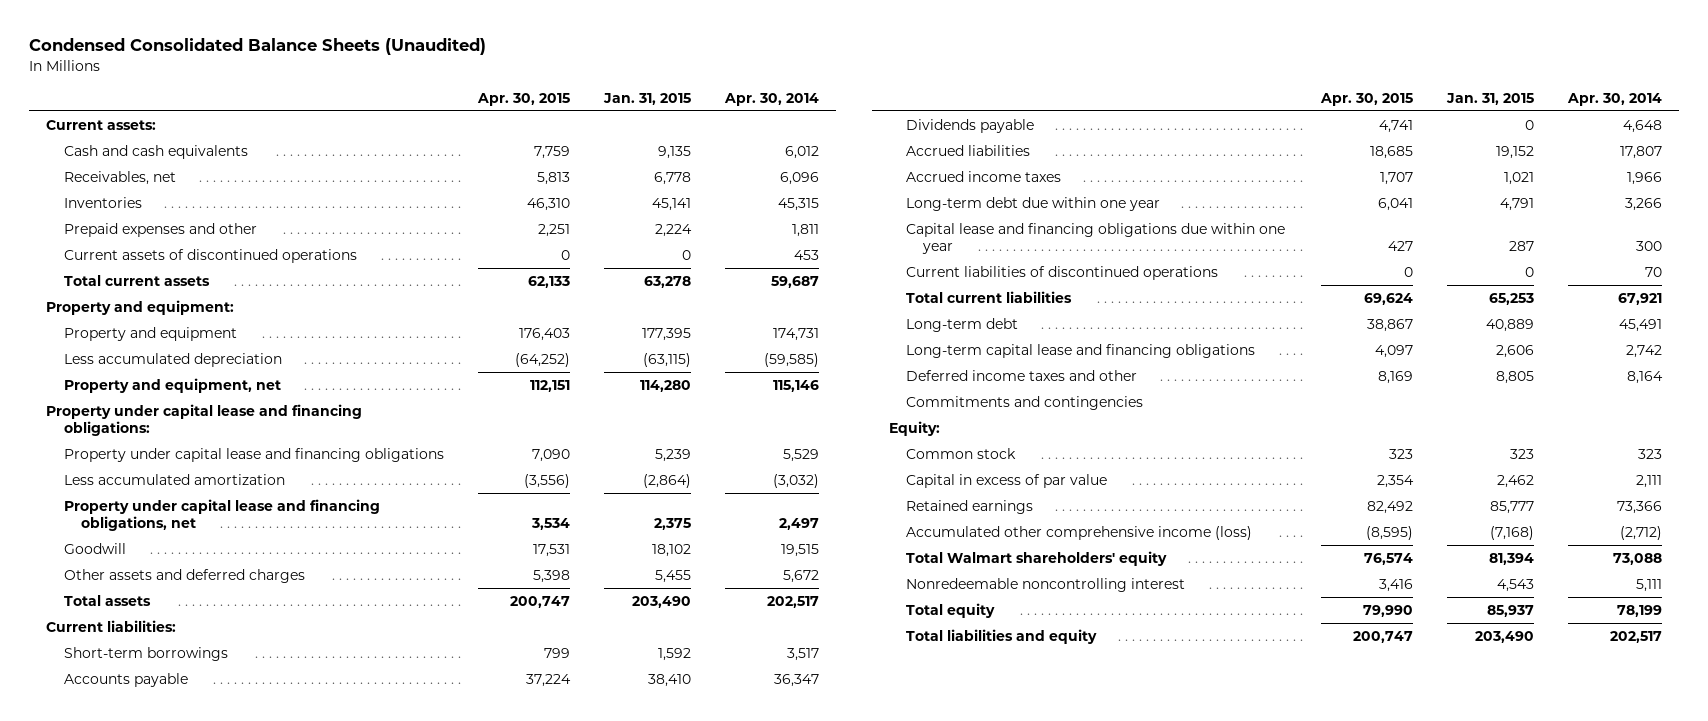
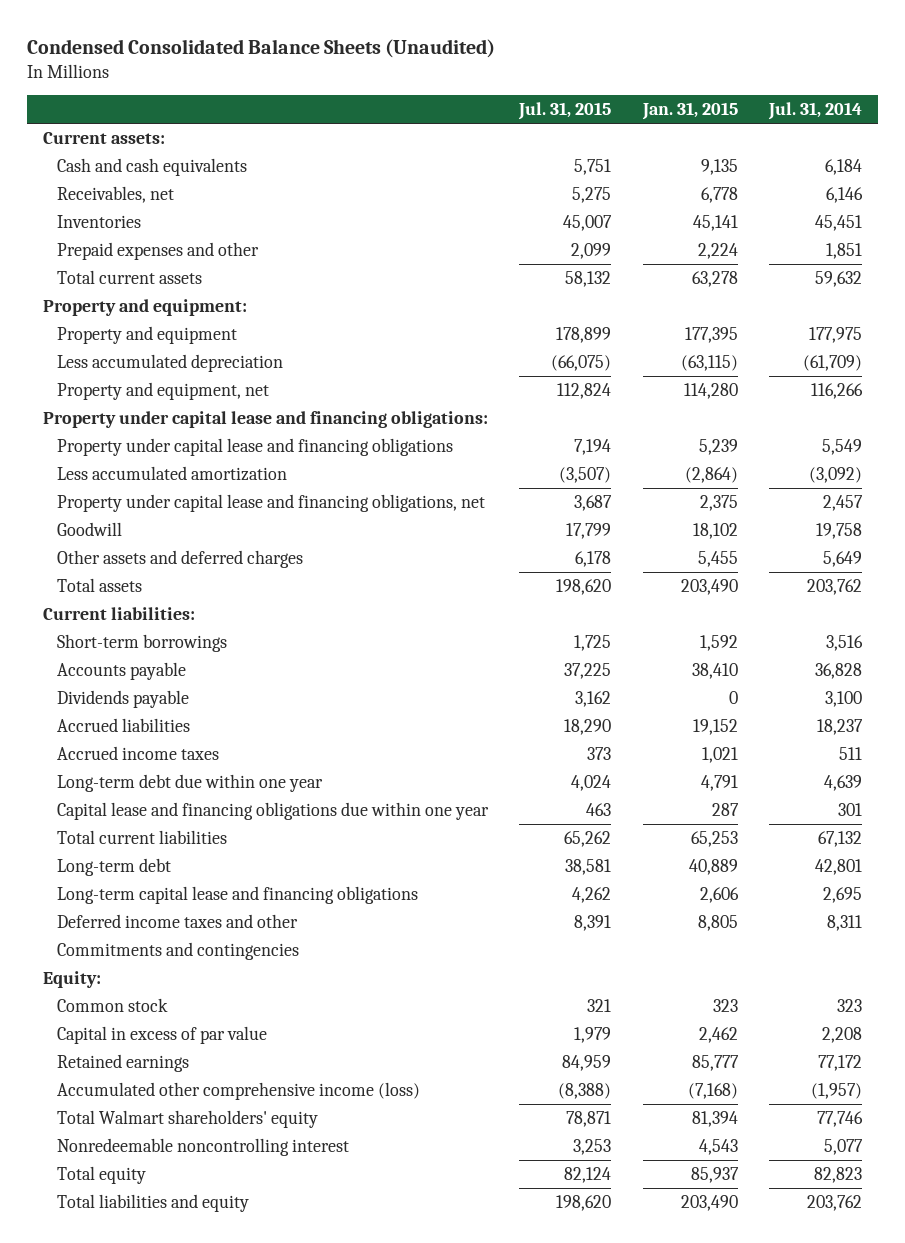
[476,92,570,106] Apr. 30, 2015 -> none
[724,92,820,106] Apr. 30, 2014 -> none
none -> [518,102,612,121] Jul. 31, 2015
none -> [768,102,863,121] Jul. 31, 2014
[63,248,357,263] Current assets of discontinued operations -> none
[906,265,1219,280] Current liabilities of discontinued operations -> none

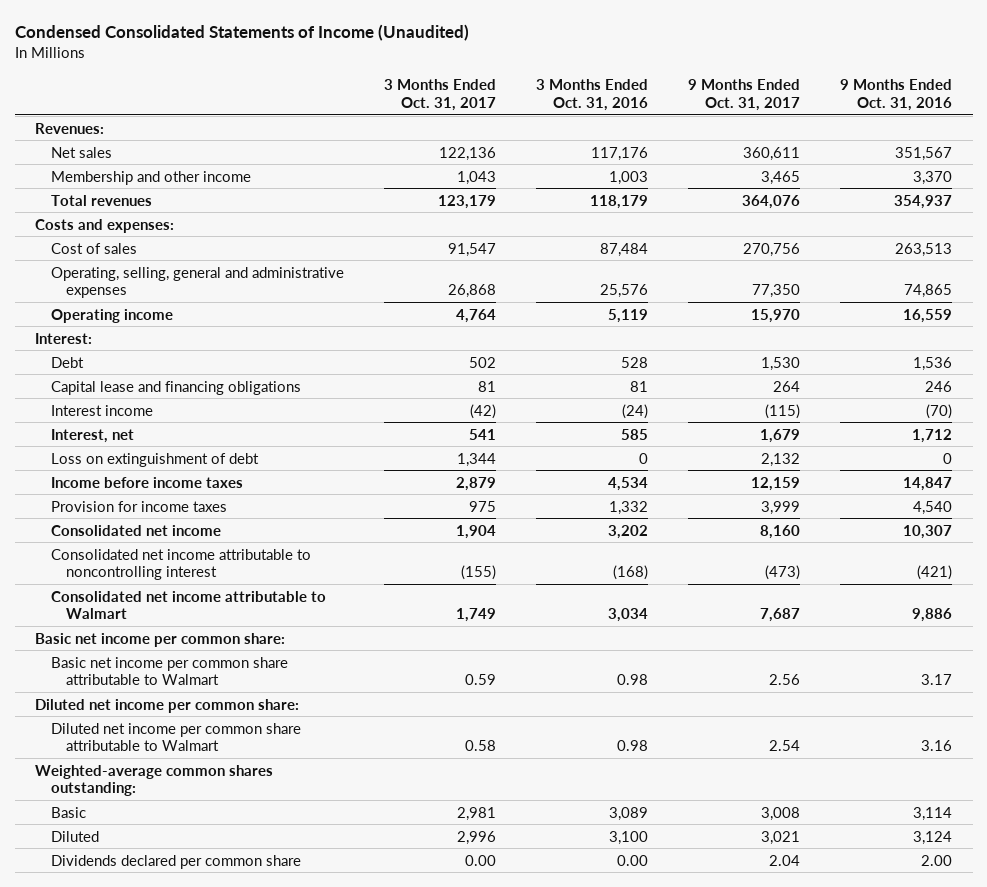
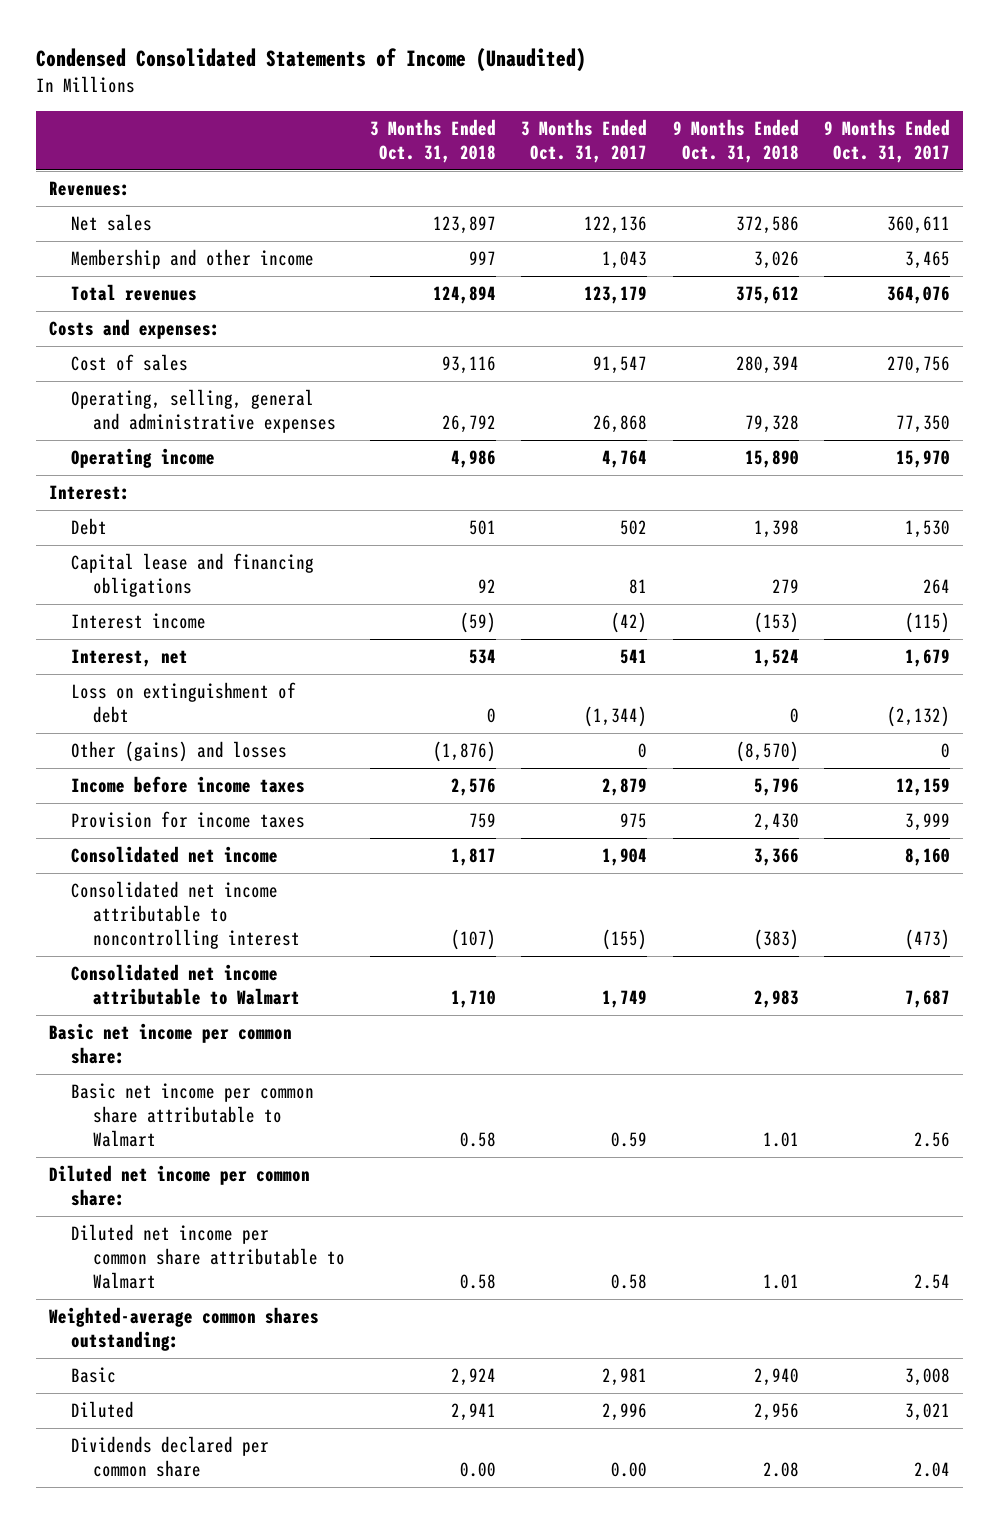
[536,79,649,112] 3 Months Ended Oct. 31, 2016 -> none
[840,79,953,112] 9 Months Ended Oct. 31, 2016 -> none
none -> [370,119,497,164] 3 Months Ended Oct. 31, 2018
none -> [672,119,799,164] 9 Months Ended Oct. 31, 2018
[456,452,496,467] 1,344 -> [584,706,648,728] (1,344)
[761,452,801,467] 2,132 -> [886,706,950,728] (2,132)
none -> [70,741,287,763] Other (gains) and losses

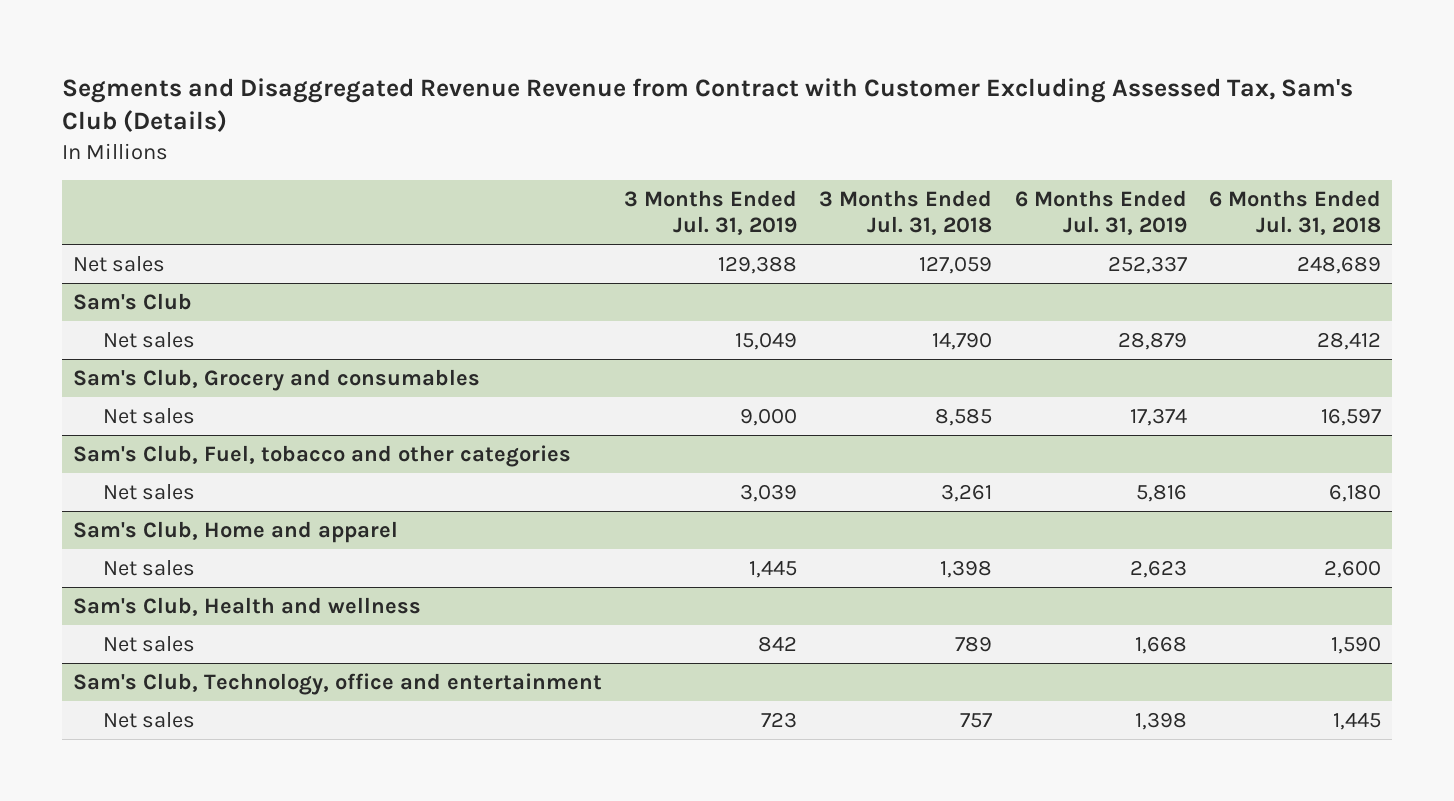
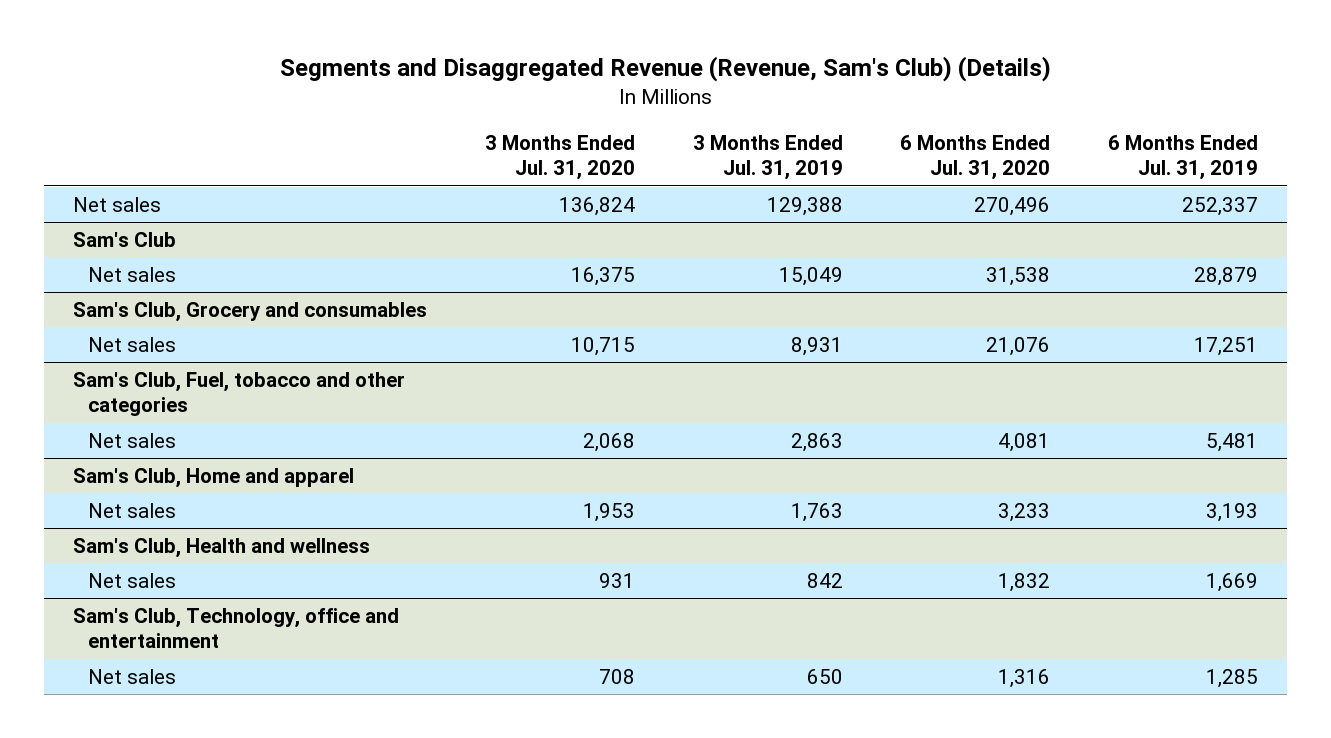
[61,77,1353,133] Segments and Disaggregated Revenue Revenue from Contract with Customer Excluding Assessed Tax, Sam's Club (Details) -> [279,56,1051,83] Segments and Disaggregated Revenue (Revenue, Sam's Club) (Details)
[819,190,993,236] 3 Months Ended Jul. 31, 2018 -> none
[1208,190,1381,236] 6 Months Ended Jul. 31, 2018 -> none
none -> [484,134,635,181] 3 Months Ended Jul. 31, 2020
none -> [900,134,1051,181] 6 Months Ended Jul. 31, 2020
[740,407,798,426] 9,000 -> [790,336,843,356] 8,931
[1129,407,1187,426] 17,374 -> [1194,336,1259,356] 17,251
[740,483,798,502] 3,039 -> [790,432,843,452] 2,863
[1135,483,1187,502] 5,816 -> [1206,432,1259,452] 5,481
[749,559,798,578] 1,445 -> [790,502,843,522] 1,763
[1129,559,1187,578] 2,623 -> [1206,502,1259,522] 3,193
[1134,635,1187,654] 1,668 -> [1206,572,1259,592] 1,669
[761,711,798,728] 723 -> [806,668,843,684] 650
[1134,711,1187,730] 1,398 -> [1206,668,1259,688] 1,285

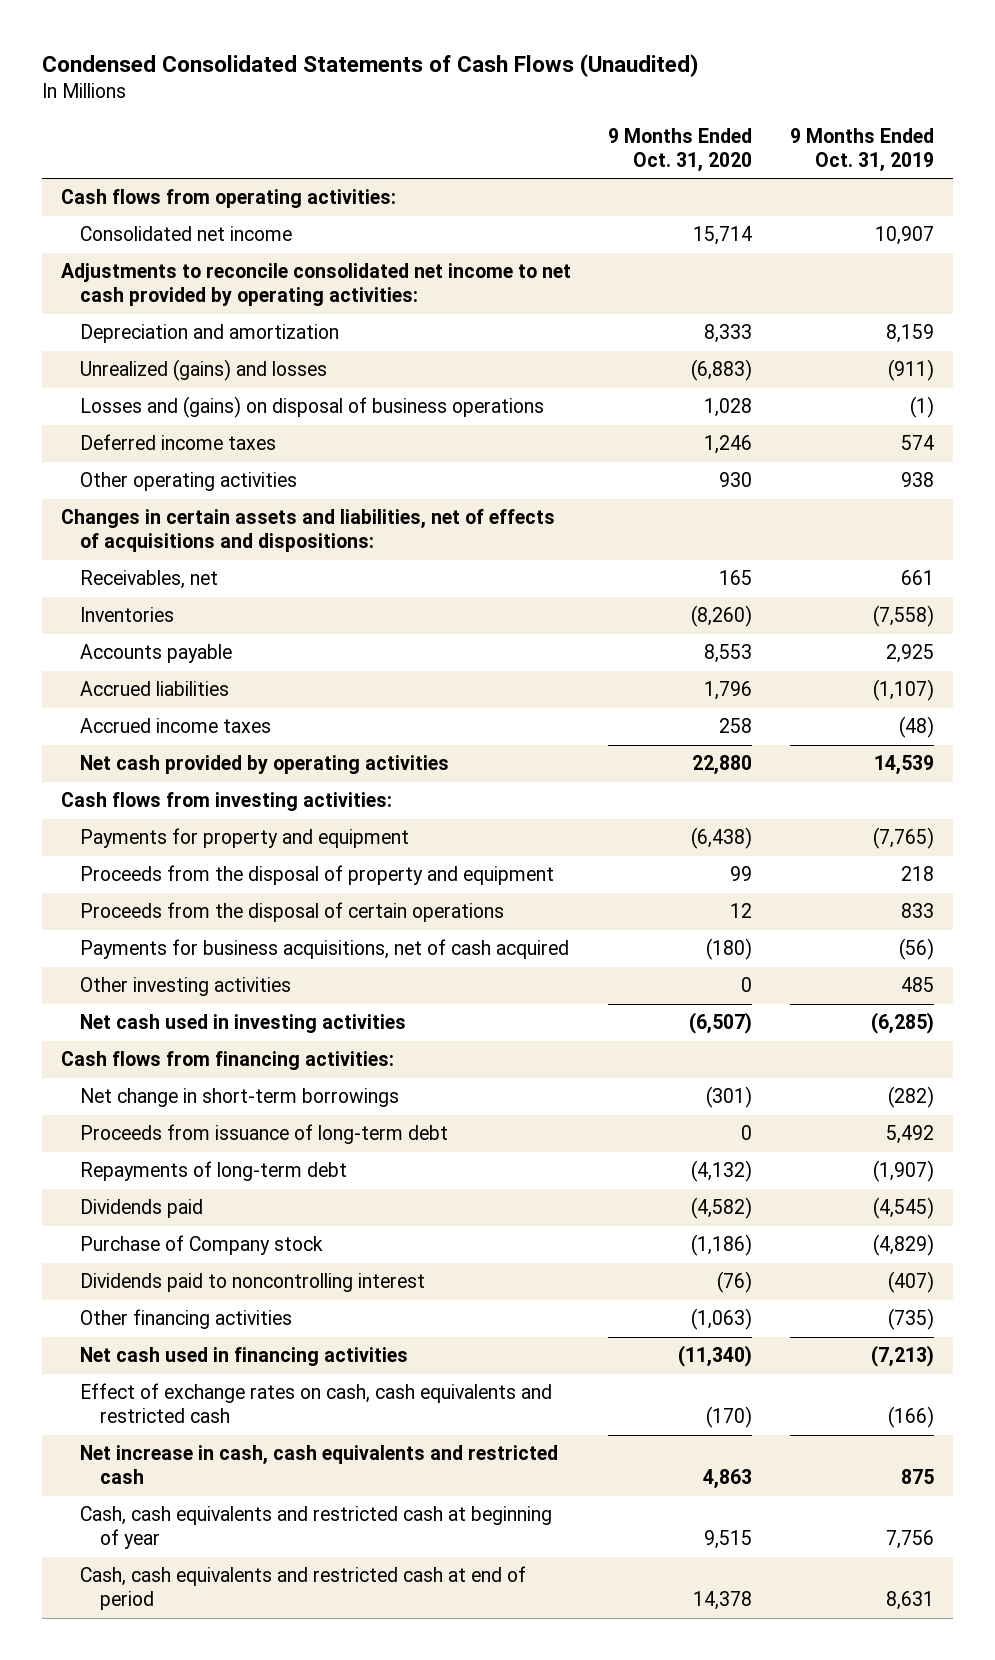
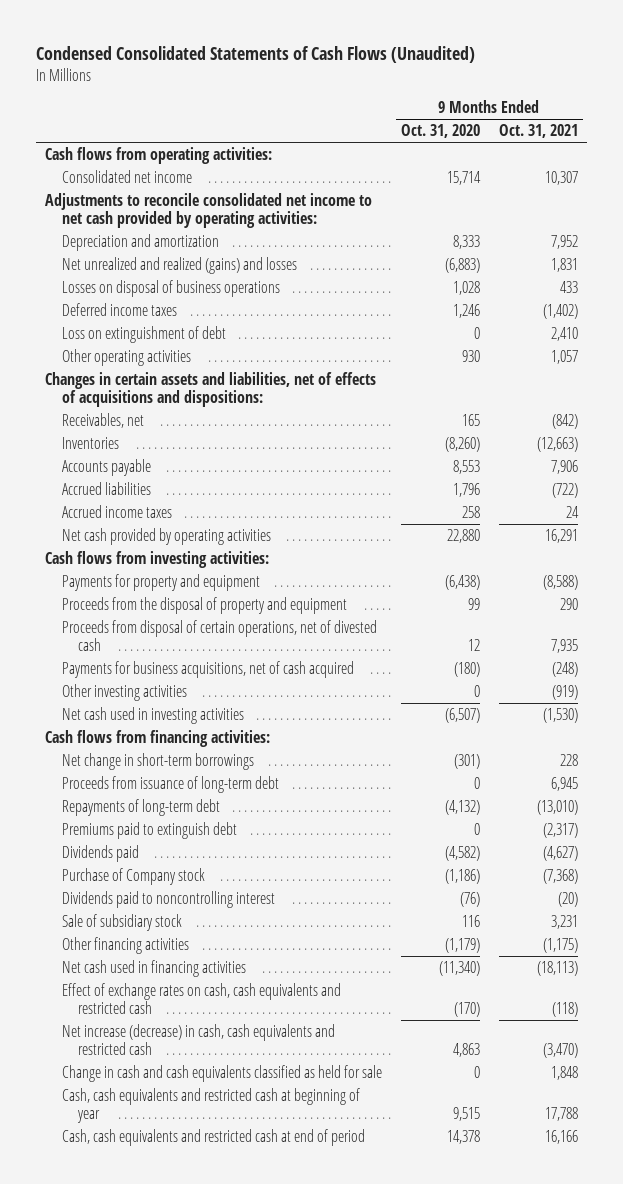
[789,128,934,172] 9 Months Ended Oct. 31, 2019 -> none
none -> [498,124,578,139] Oct. 31, 2021
[80,359,328,382] Unrealized (gains) and losses -> [61,256,297,274] Net unrealized and realized (gains) and losses
[80,396,545,419] Losses and (gains) on disposal of business operations -> [61,279,280,297] Losses on disposal of business operations
none -> [61,325,226,343] Loss on extinguishment of debt
[80,902,505,923] Proceeds from the disposal of certain operations -> [61,619,377,652] Proceeds from disposal of certain operations, net of divested cash
none -> [61,821,237,839] Premiums paid to extinguish debt
none -> [61,913,182,931] Sale of subsidiary stock
[691,1308,753,1331] (1,063) -> [444,937,480,953] (1,179)
[80,1445,559,1484] Net increase in cash, cash equivalents and restricted cash -> [61,1023,335,1056] Net increase (decrease) in cash, cash equivalents and restricted cash
none -> [61,1064,382,1082] Change in cash and cash equivalents classified as held for sale

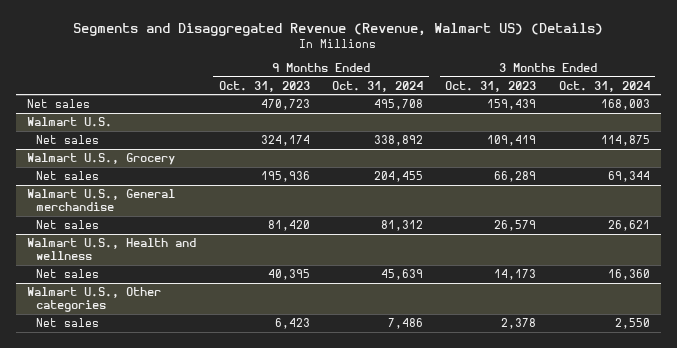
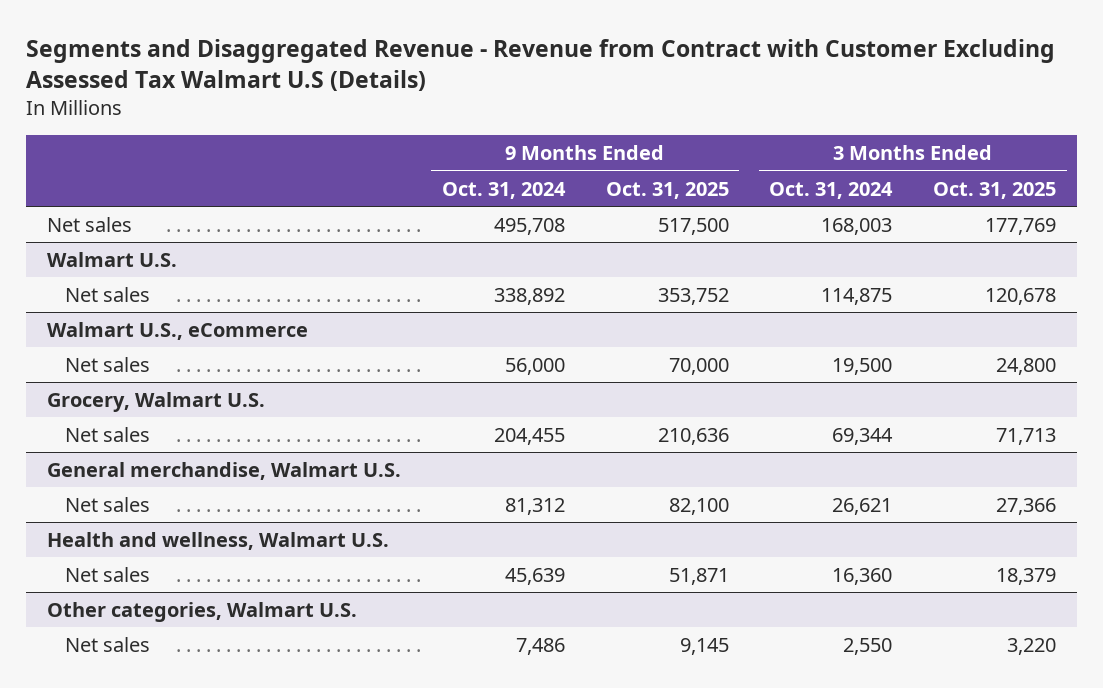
[73,22,604,36] Segments and Disaggregated Revenue (Revenue, Walmart US) (Details) -> [26,39,1056,92] Segments and Disaggregated Revenue - Revenue from Contract with Customer Excluding Assessed Tax Walmart U.S (Details)
[218,80,310,92] Oct. 31, 2023 -> none
[445,80,537,92] Oct. 31, 2023 -> none
none -> [605,181,729,199] Oct. 31, 2025
none -> [933,181,1057,199] Oct. 31, 2025
none -> [46,321,308,340] Walmart U.S., eCommerce
none -> [65,356,151,372] Net sales
[27,153,176,166] Walmart U.S., Grocery -> [46,391,265,412] Grocery, Walmart U.S.
[27,189,176,212] Walmart U.S., General merchandise -> [46,461,401,480] General merchandise, Walmart U.S.
[27,238,197,261] Walmart U.S., Health and wellness -> [46,531,389,550] Health and wellness, Walmart U.S.
[27,287,162,313] Walmart U.S., Other categories -> [46,601,357,622] Other categories, Walmart U.S.

